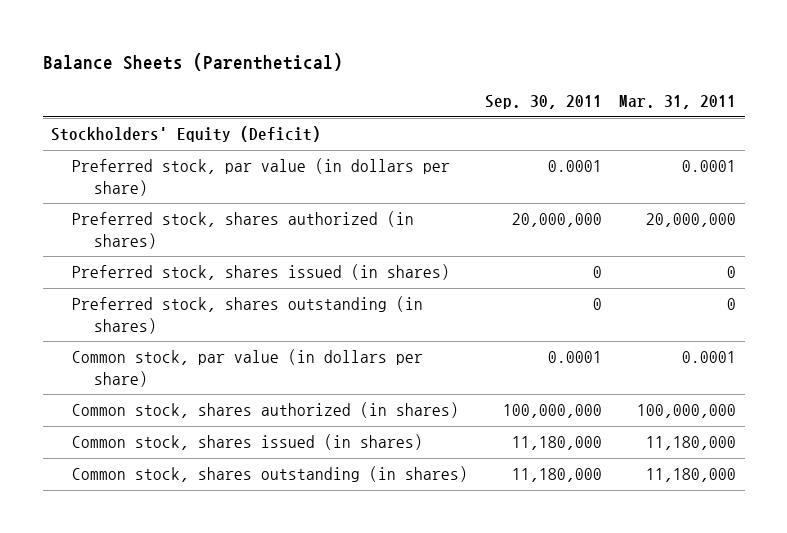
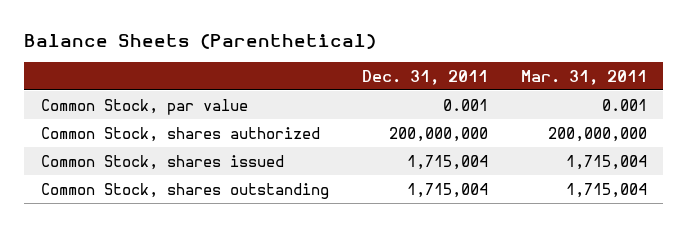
[485,95,603,110] Sep. 30, 2011 -> none
none -> [361,69,488,85] Dec. 31, 2011
[50,126,321,143] Stockholders' Equity (Deficit) -> none
[72,158,451,196] Preferred stock, par value (in dollars per share) -> none
[72,211,415,249] Preferred stock, shares authorized (in shares) -> none
[72,264,451,281] Preferred stock, shares issued (in shares) -> none
[72,296,424,334] Preferred stock, shares outstanding (in shares) -> none
[72,349,424,387] Common stock, par value (in dollars per share) -> [40,98,248,115] Common Stock, par value
[682,351,737,364] 0.0001 -> [601,98,647,111] 0.001
[72,402,460,419] Common stock, shares authorized (in shares) -> [40,126,320,142] Common Stock, shares authorized
[637,404,737,419] 100,000,000 -> [547,126,647,142] 200,000,000
[72,434,424,451] Common stock, shares issued (in shares) -> [40,154,284,170] Common Stock, shares issued
[646,436,737,451] 11,180,000 -> [565,154,647,170] 1,715,004
[72,466,469,483] Common stock, shares outstanding (in shares) -> [40,182,329,199] Common Stock, shares outstanding
[646,468,737,483] 11,180,000 -> [565,182,647,198] 1,715,004

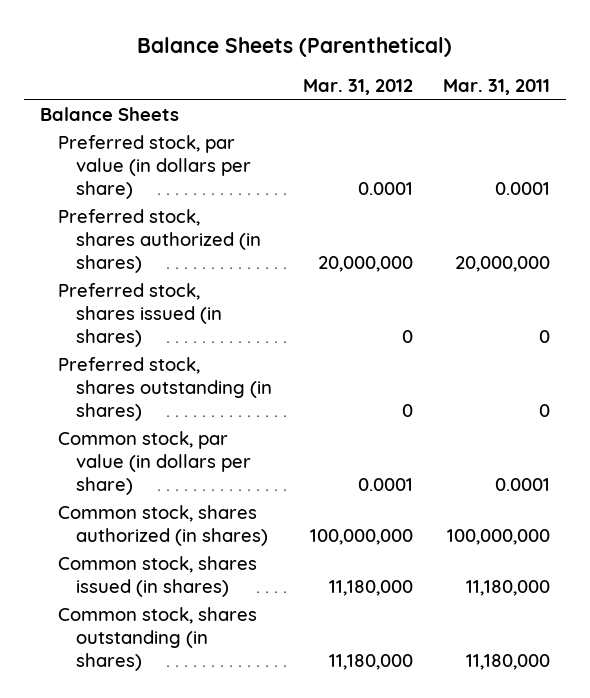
[361,69,488,85] Dec. 31, 2011 -> none
none -> [302,78,413,95] Mar. 31, 2012
none -> [39,106,179,121] Balance Sheets
none -> [57,134,251,199] Preferred stock, par value (in dollars per share)
none -> [57,208,261,273] Preferred stock, shares authorized (in shares)
none -> [57,282,222,347] Preferred stock, shares issued (in shares)
none -> [57,356,272,421] Preferred stock, shares outstanding (in shares)
[40,98,248,115] Common Stock, par value -> [57,430,251,495] Common stock, par value (in dollars per share)
[601,98,647,111] 0.001 -> [495,477,551,491] 0.0001
[40,126,320,142] Common Stock, shares authorized -> [57,504,268,546] Common stock, shares authorized (in shares)
[547,126,647,142] 200,000,000 -> [447,528,551,545] 100,000,000
[40,154,284,170] Common Stock, shares issued -> [57,555,257,597] Common stock, shares issued (in shares)
[565,154,647,170] 1,715,004 -> [466,579,551,596] 11,180,000
[40,182,329,199] Common Stock, shares outstanding -> [57,606,257,671] Common stock, shares outstanding (in shares)
[565,182,647,198] 1,715,004 -> [466,653,551,670] 11,180,000

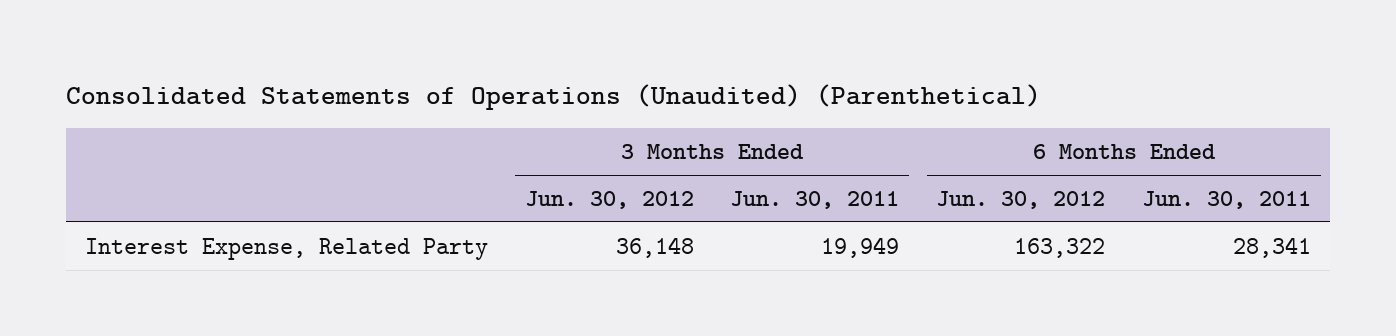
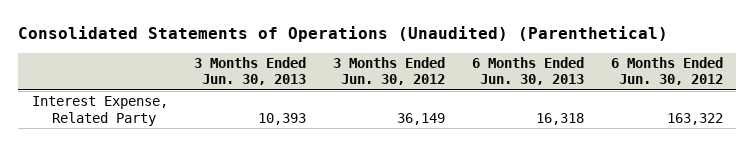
[730,190,900,209] Jun. 30, 2011 -> none
[1142,190,1312,209] Jun. 30, 2011 -> none
none -> [194,56,307,86] 3 Months Ended Jun. 30, 2013
none -> [471,56,584,86] 6 Months Ended Jun. 30, 2013
[615,236,694,258] 36,148 -> [397,112,446,125] 36,149

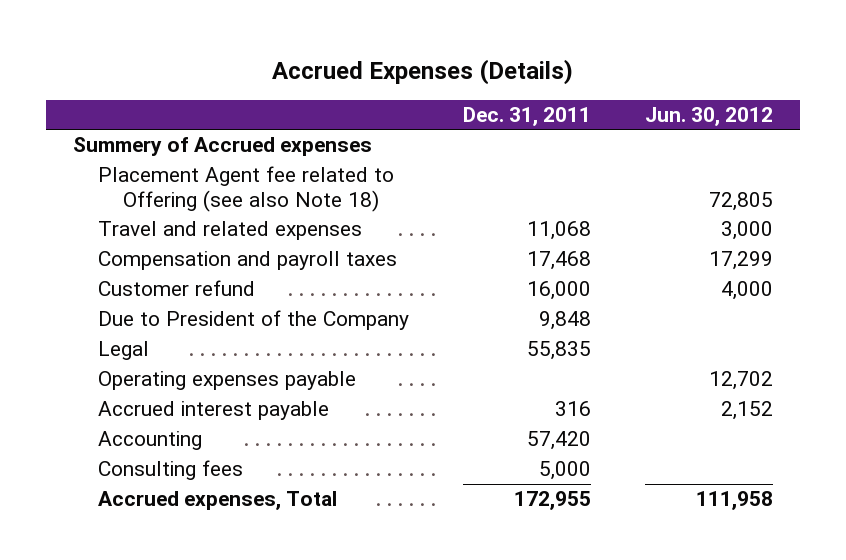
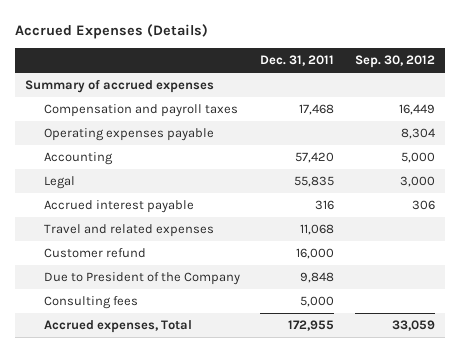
[644,107,773,127] Jun. 30, 2012 -> none
none -> [354,54,435,68] Sep. 30, 2012
[97,166,394,212] Placement Agent fee related to Offering (see also Note 18) -> none
[73,137,373,157] Summery of Accrued expenses -> [25,79,215,94] Summary of accrued expenses
[97,341,149,361] Legal -> [44,176,76,190] Legal
[97,401,329,421] Accrued interest payable -> [44,200,195,214] Accrued interest payable
[97,221,362,241] Travel and related expenses -> [44,224,215,238] Travel and related expenses
[97,280,255,297] Customer refund -> [44,248,147,259] Customer refund
[97,310,409,331] Due to President of the Company -> [44,272,241,286] Due to President of the Company

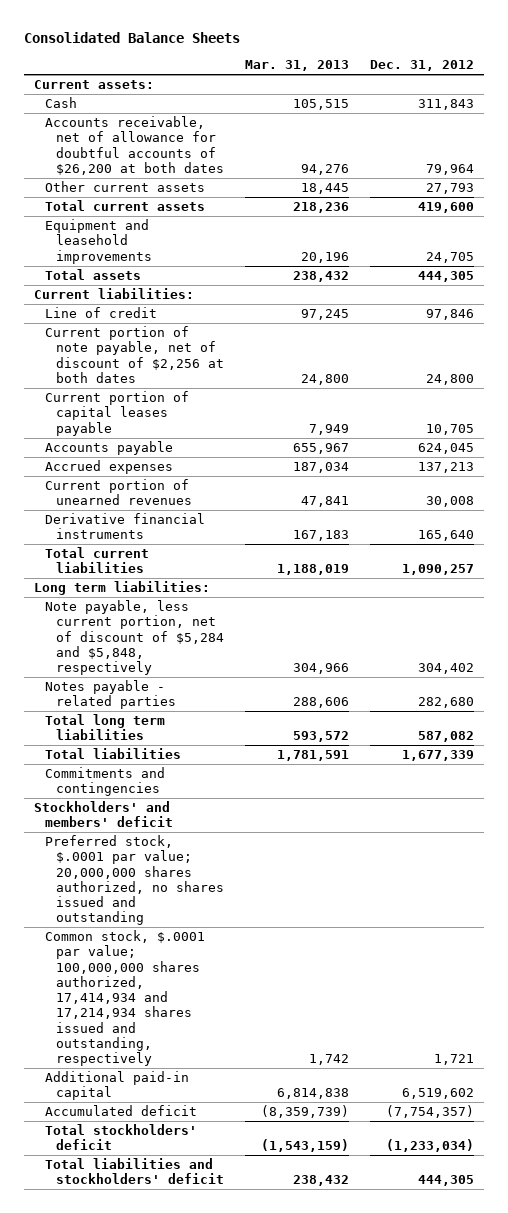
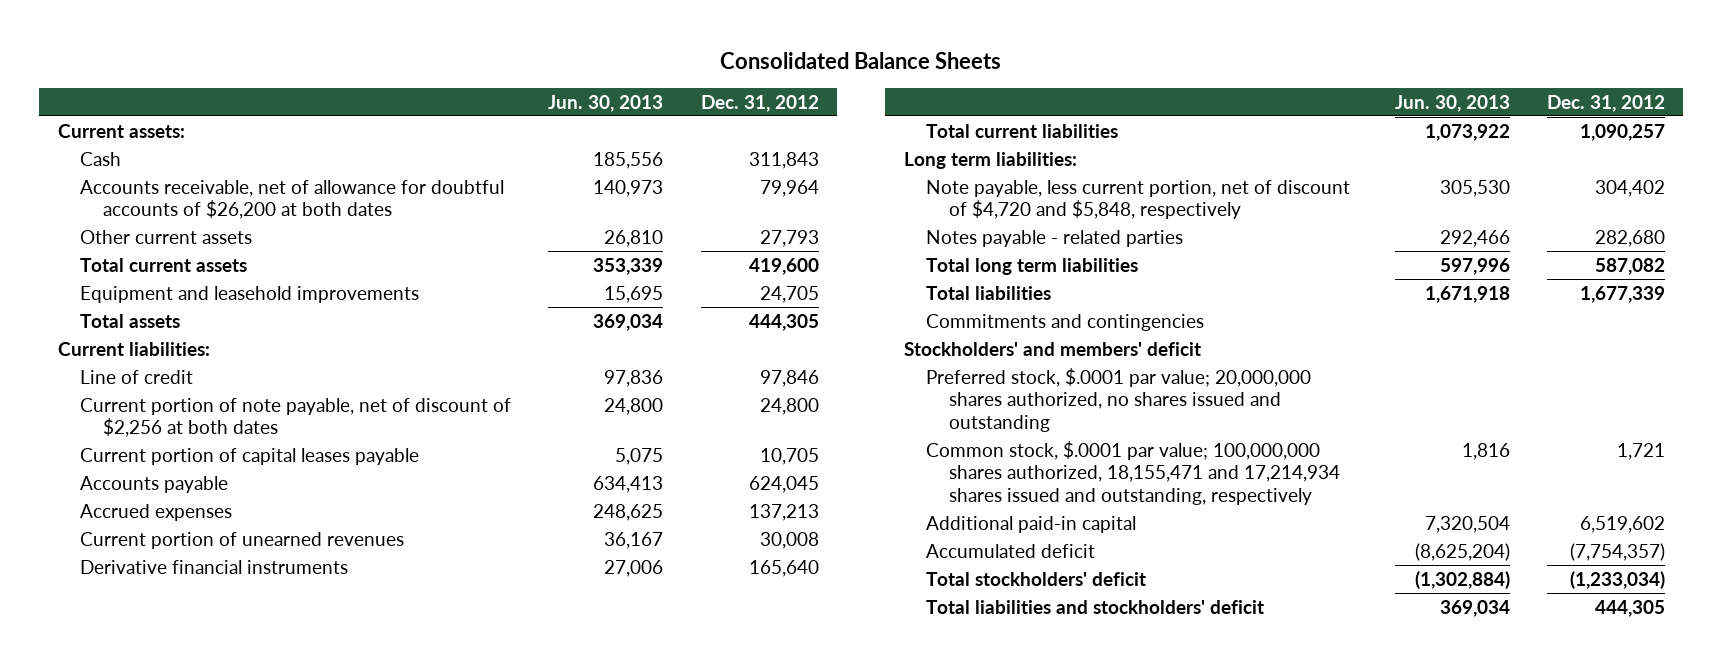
[245,60,350,72] Mar. 31, 2013 -> none
none -> [548,95,664,113] Jun. 30, 2013
[45,600,225,676] Note payable, less current portion, net of discount of $5,284 and $5,848, respectively -> [926,179,1351,220] Note payable, less current portion, net of discount of $4,720 and $5,848, respectively
[45,930,206,1067] Common stock, $.0001 par value; 100,000,000 shares authorized, 17,414,934 and 17,214,934 shares issued and outstanding, respectively -> [926,440,1341,505] Common stock, $.0001 par value; 100,000,000 shares authorized, 18,155,471 and 17,214,934 shares issued and outstanding, respectively

